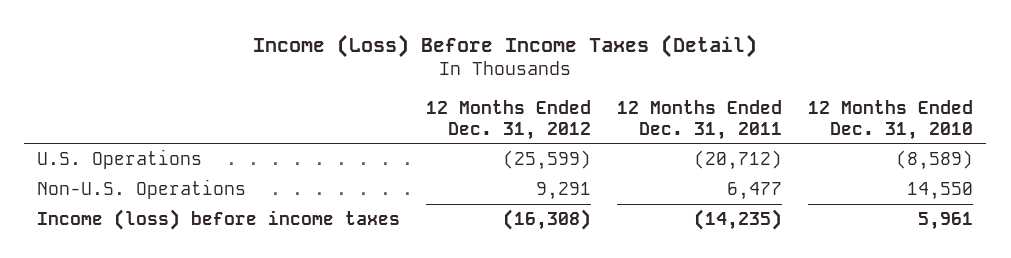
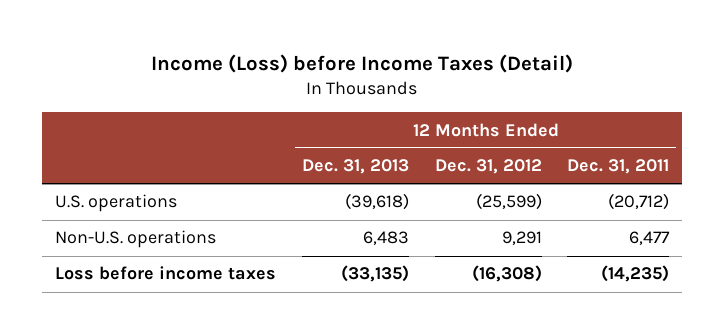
[253,33,758,58] Income (Loss) Before Income Taxes (Detail) -> [151,54,574,74] Income (Loss) before Income Taxes (Detail)
[808,99,974,140] 12 Months Ended Dec. 31, 2010 -> none
none -> [301,159,409,175] Dec. 31, 2013
[37,149,203,170] U.S. Operations -> [55,194,178,213] U.S. operations
[37,179,247,200] Non-U.S. Operations -> [55,230,217,249] Non-U.S. operations
[37,209,401,231] Income (loss) before income taxes -> [55,266,277,281] Loss before income taxes

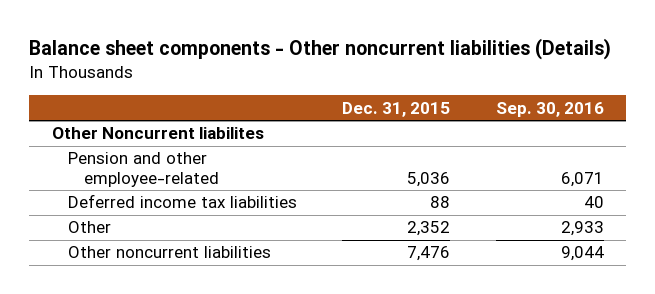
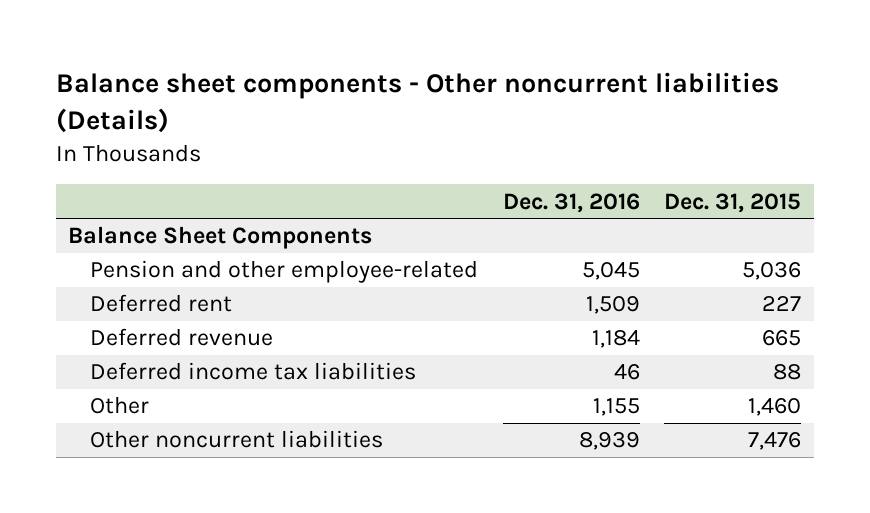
[495,101,604,117] Sep. 30, 2016 -> none
none -> [502,192,640,213] Dec. 31, 2016
[51,127,264,140] Other Noncurrent liabilites -> none
none -> [68,226,373,250] Balance Sheet Components
none -> [90,294,233,313] Deferred rent
none -> [90,328,274,347] Deferred revenue
[407,221,451,237] 2,352 -> [748,398,802,417] 1,460

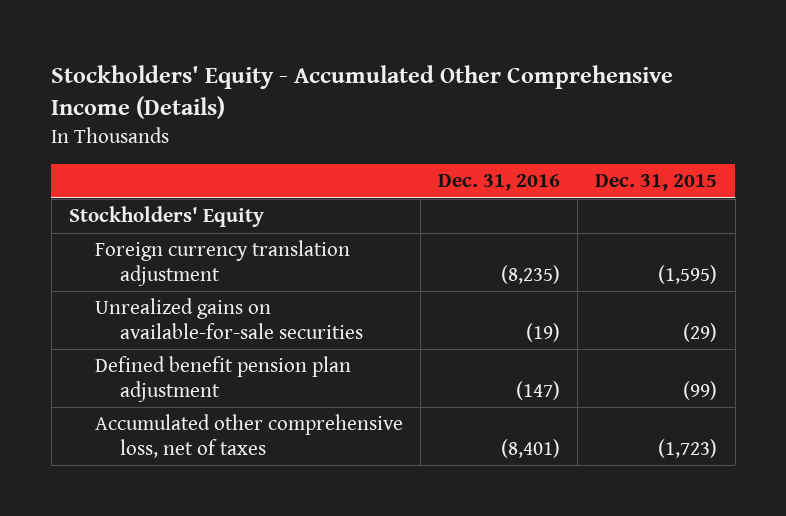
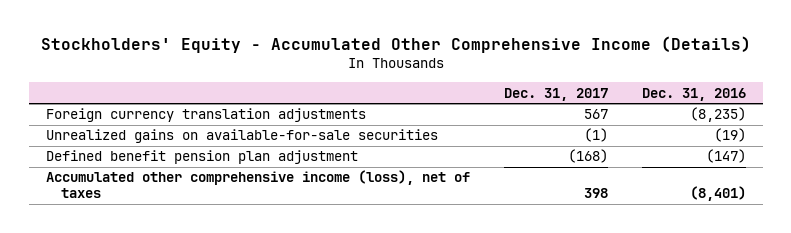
[595,174,718,192] Dec. 31, 2015 -> none
none -> [503,87,608,101] Dec. 31, 2017
[68,206,264,228] Stockholders' Equity -> none
[94,240,350,286] Foreign currency translation adjustment -> [45,108,366,123] Foreign currency translation adjustments
[94,414,403,458] Accumulated other comprehensive loss, net of taxes -> [45,170,470,199] Accumulated other comprehensive income (loss), net of taxes

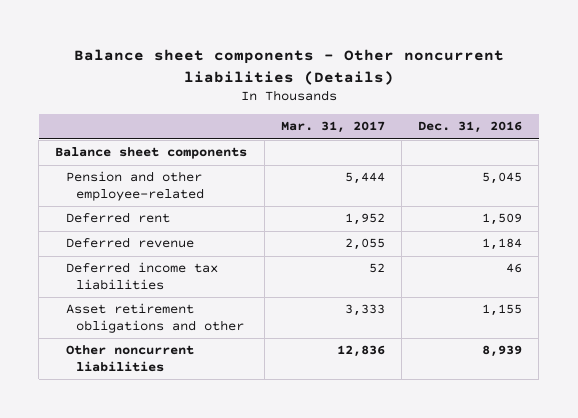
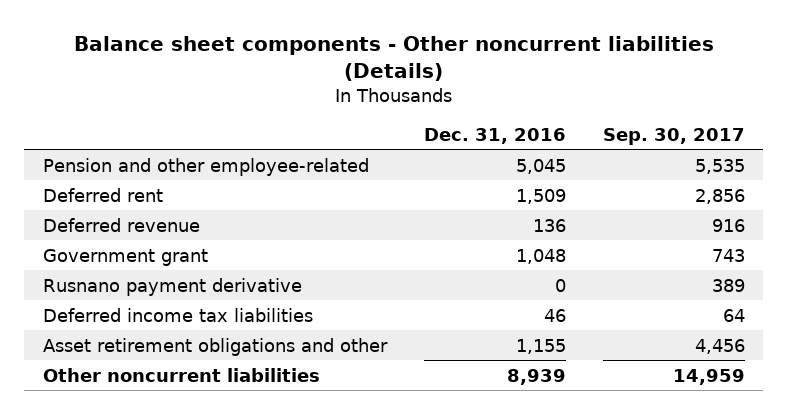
[280,121,385,134] Mar. 31, 2017 -> none
none -> [602,127,745,145] Sep. 30, 2017
[55,147,248,160] Balance sheet components -> none
[482,238,523,251] 1,184 -> [532,218,566,232] 136
none -> [42,248,208,266] Government grant
none -> [42,277,302,296] Rusnano payment derivative

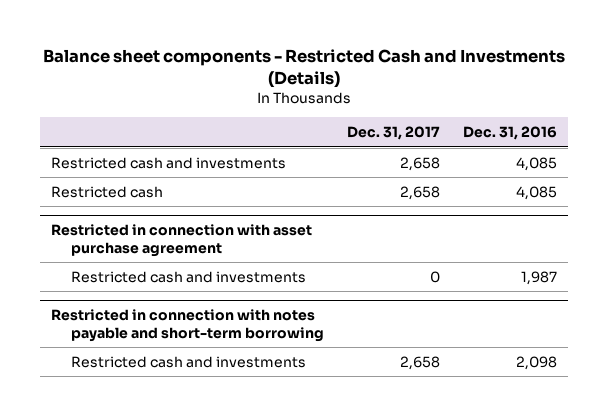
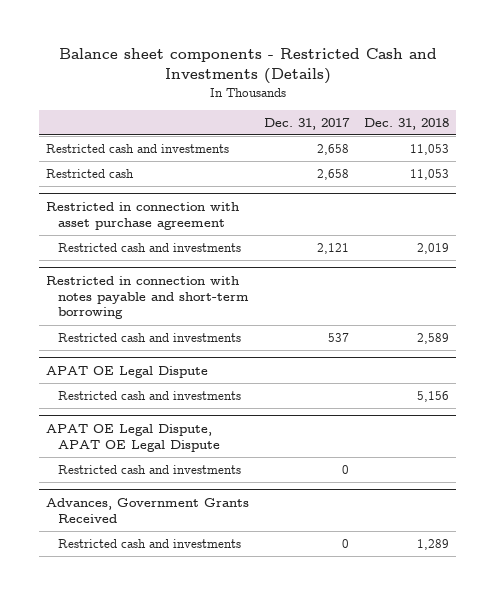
[462,126,557,141] Dec. 31, 2016 -> none
none -> [363,117,449,130] Dec. 31, 2018
[429,270,440,283] 0 -> [317,243,350,255] 2,121
[399,355,440,370] 2,658 -> [328,333,350,343] 537
none -> [46,366,209,379] APAT OE Legal Dispute
none -> [58,391,242,401] Restricted cash and investments
none -> [46,424,221,452] APAT OE Legal Dispute, APAT OE Legal Dispute
none -> [58,465,242,475] Restricted cash and investments
none -> [46,498,250,523] Advances, Government Grants Received
none -> [58,539,242,549] Restricted cash and investments

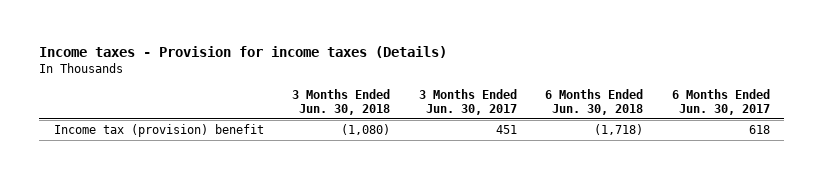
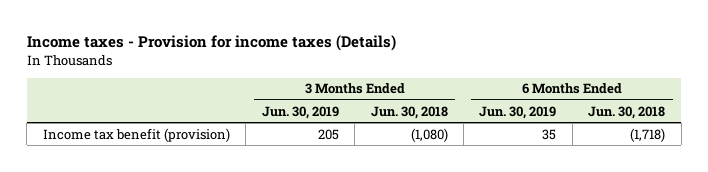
[418,88,517,115] 3 Months Ended Jun. 30, 2017 -> none
[671,88,770,115] 6 Months Ended Jun. 30, 2017 -> none
none -> [261,105,339,119] Jun. 30, 2019
none -> [479,105,557,119] Jun. 30, 2019
[53,124,264,138] Income tax (provision) benefit -> [42,127,230,142] Income tax benefit (provision)

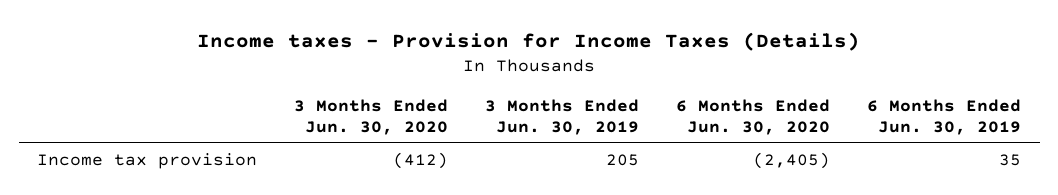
[26,35,396,52] Income taxes - Provision for income taxes (Details) -> [197,31,861,51] Income taxes - Provision for Income Taxes (Details)
[370,105,448,119] Jun. 30, 2018 -> none
[588,105,666,119] Jun. 30, 2018 -> none
none -> [294,98,449,136] 3 Months Ended Jun. 30, 2020
none -> [676,98,831,136] 6 Months Ended Jun. 30, 2020
[42,127,230,142] Income tax benefit (provision) -> [37,153,258,170] Income tax provision

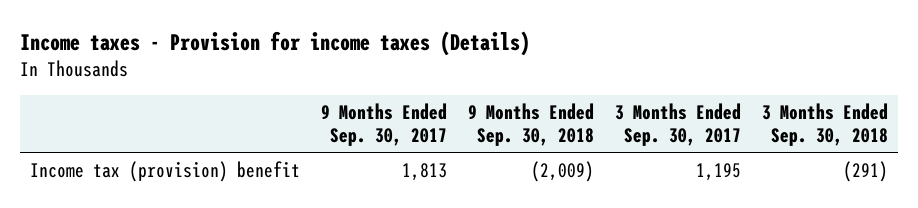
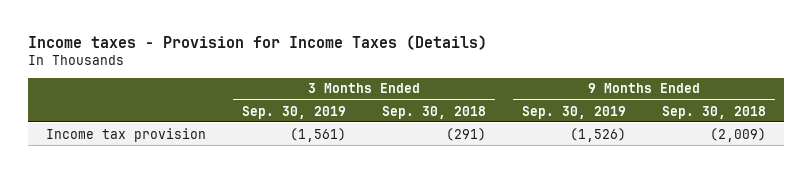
[19,30,530,56] Income taxes - Provision for income taxes (Details) -> [27,34,487,50] Income taxes - Provision for Income Taxes (Details)
[321,103,448,146] 9 Months Ended Sep. 30, 2017 -> none
[614,103,741,146] 3 Months Ended Sep. 30, 2017 -> none
none -> [241,105,346,119] Sep. 30, 2019
none -> [522,105,627,119] Sep. 30, 2019
[30,161,301,183] Income tax (provision) benefit -> [45,127,206,142] Income tax provision

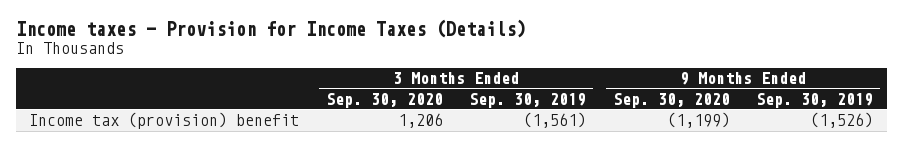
[382,105,487,119] Sep. 30, 2018 -> none
[662,105,767,119] Sep. 30, 2018 -> none
none -> [325,92,443,108] Sep. 30, 2020
none -> [612,92,730,108] Sep. 30, 2020
[45,127,206,142] Income tax provision -> [28,112,299,130] Income tax (provision) benefit

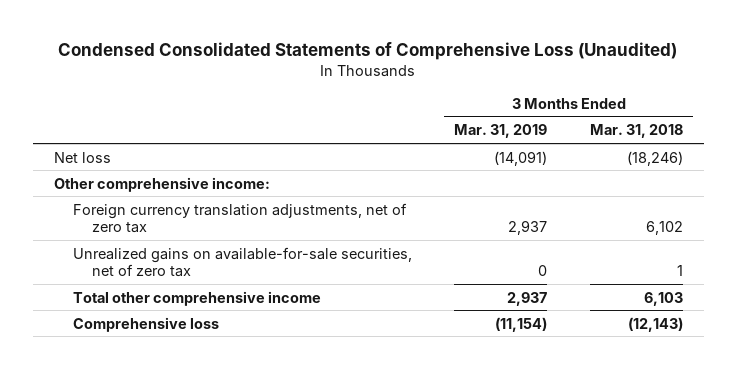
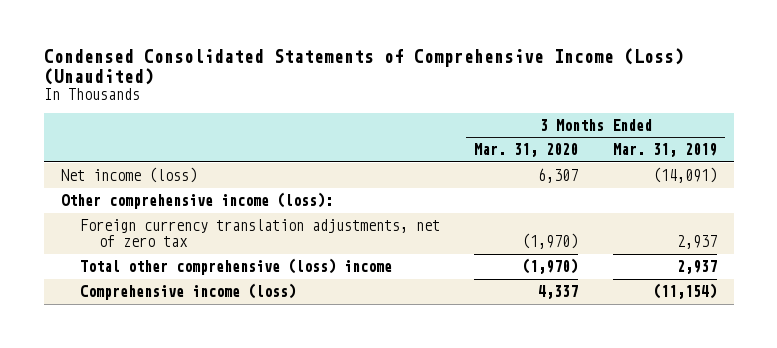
[58,41,678,60] Condensed Consolidated Statements of Comprehensive Loss (Unaudited) -> [43,48,684,85] Condensed Consolidated Statements of Comprehensive Income (Loss) (Unaudited)
[589,124,683,139] Mar. 31, 2018 -> none
none -> [474,143,579,158] Mar. 31, 2020
[54,151,112,163] Net loss -> [60,167,197,184] Net income (loss)
[54,176,271,192] Other comprehensive income: -> [60,192,333,210] Other comprehensive income (loss):
[72,246,412,277] Unrealized gains on available-for-sale securities, net of zero tax -> none
[72,290,321,306] Total other comprehensive income -> [80,258,393,276] Total other comprehensive (loss) income
[72,316,219,332] Comprehensive loss -> [80,283,297,301] Comprehensive income (loss)

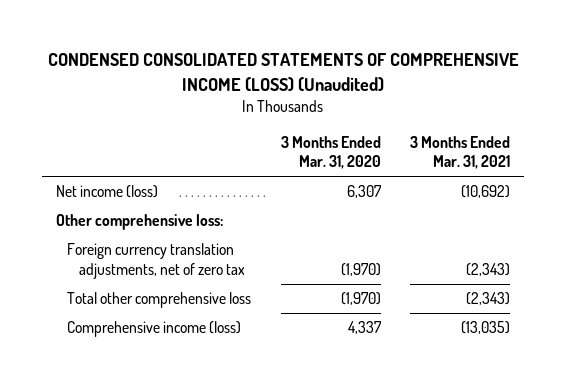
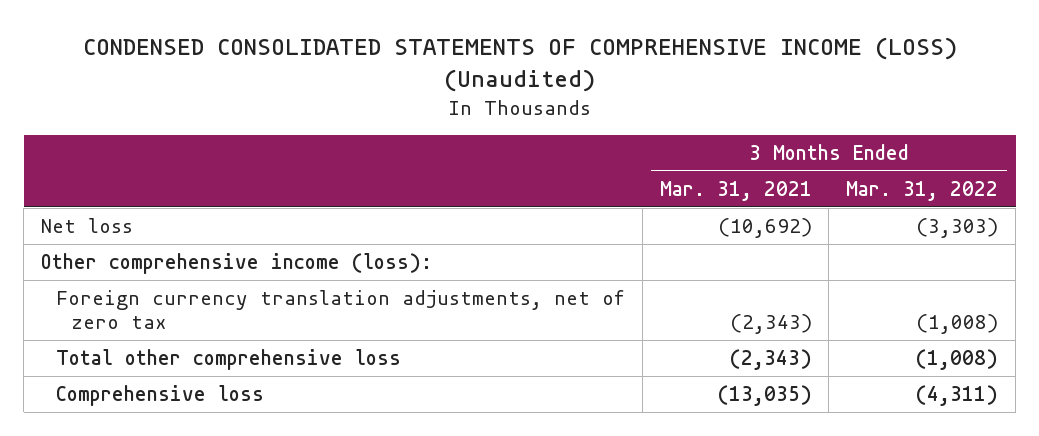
[280,135,381,170] 3 Months Ended Mar. 31, 2020 -> none
none -> [846,181,999,202] Mar. 31, 2022
[56,185,159,199] Net income (loss) -> [40,218,133,234] Net loss
[56,214,224,231] Other comprehensive loss: -> [40,253,432,275] Other comprehensive income (loss):
[67,321,242,338] Comprehensive income (loss) -> [56,385,265,407] Comprehensive loss

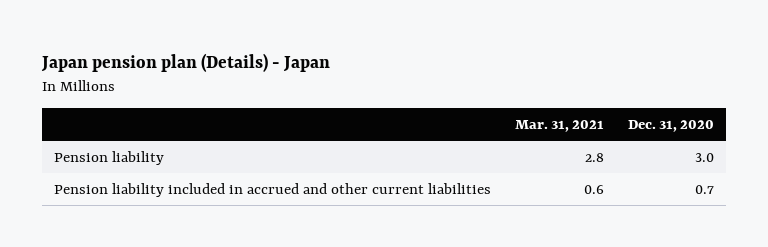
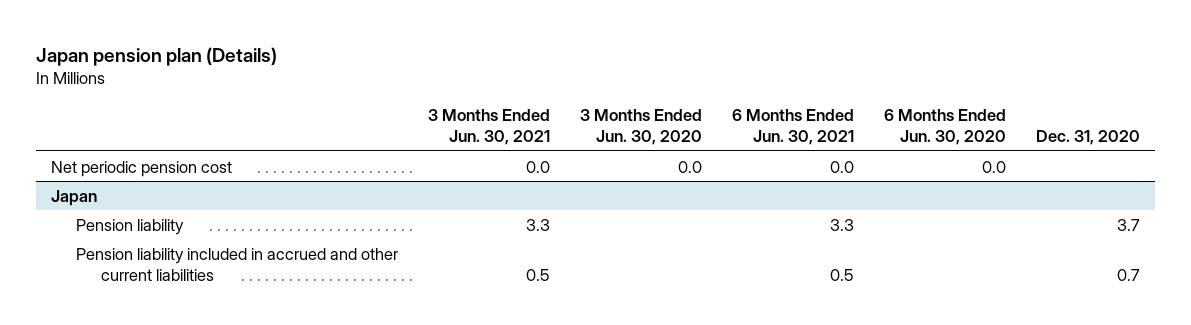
[41,53,331,73] Japan pension plan (Details) - Japan -> [36,46,278,66] Japan pension plan (Details)
[515,120,605,133] Mar. 31, 2021 -> none
none -> [428,109,551,146] 3 Months Ended Jun. 30, 2021
none -> [580,109,703,146] 3 Months Ended Jun. 30, 2020
none -> [732,109,855,146] 6 Months Ended Jun. 30, 2021
none -> [883,109,1006,146] 6 Months Ended Jun. 30, 2020
none -> [51,160,233,177] Net periodic pension cost
none -> [51,189,98,206] Japan
[695,153,715,163] 3.0 -> [1116,218,1140,231] 3.7

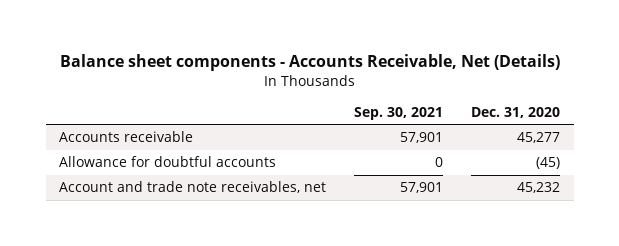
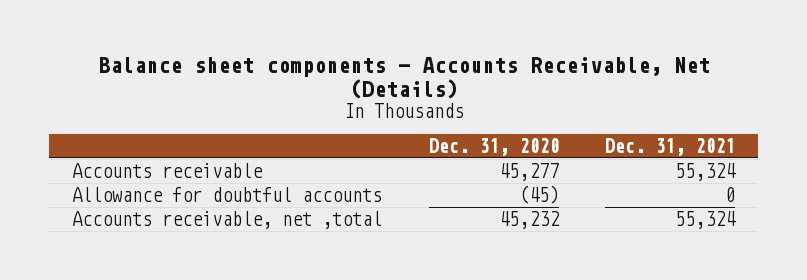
[354,106,444,120] Sep. 30, 2021 -> none
none -> [605,138,736,157] Dec. 31, 2021
[59,181,327,194] Account and trade note receivables, net -> [71,211,382,230] Accounts receivable, net ,total

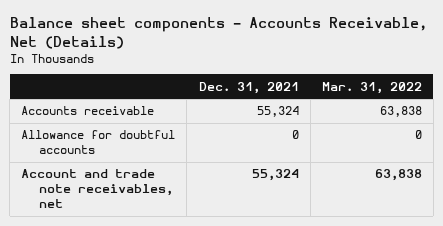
[428,138,559,157] Dec. 31, 2020 -> none
none -> [321,81,422,94] Mar. 31, 2022
[71,211,382,230] Accounts receivable, net ,total -> [21,169,173,209] Account and trade note receivables, net

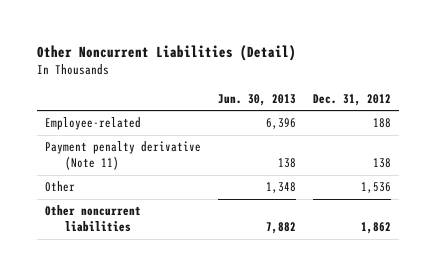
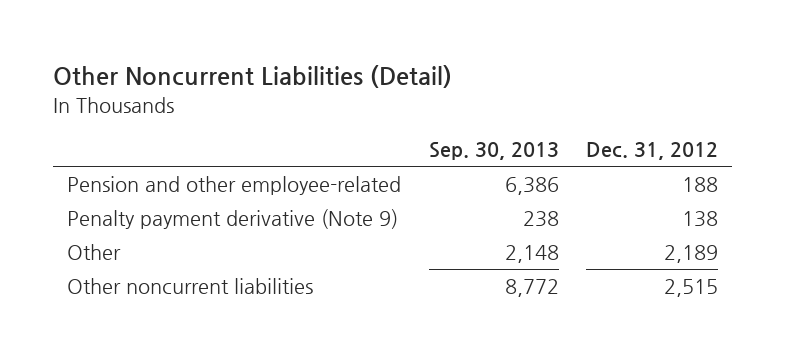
[217,93,296,106] Jun. 30, 2013 -> none
none -> [428,142,559,161] Sep. 30, 2013
[45,117,142,131] Employee-related -> [66,176,401,196] Pension and other employee-related
[45,141,202,171] Payment penalty derivative (Note 11) -> [66,209,398,230] Penalty payment derivative (Note 9)
[360,182,391,194] 1,536 -> [664,245,719,264] 2,189
[360,222,391,235] 1,862 -> [664,279,719,298] 2,515

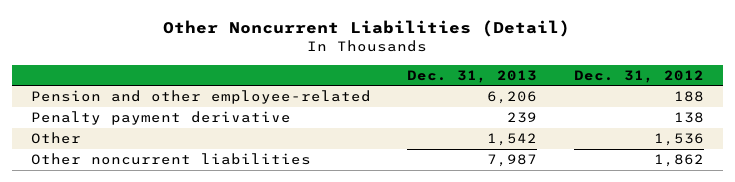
[428,142,559,161] Sep. 30, 2013 -> none
none -> [407,69,538,83] Dec. 31, 2013
[66,209,398,230] Penalty payment derivative (Note 9) -> [30,111,291,126] Penalty payment derivative
[664,245,719,264] 2,189 -> [654,133,705,147] 1,536
[664,279,719,298] 2,515 -> [654,154,705,168] 1,862

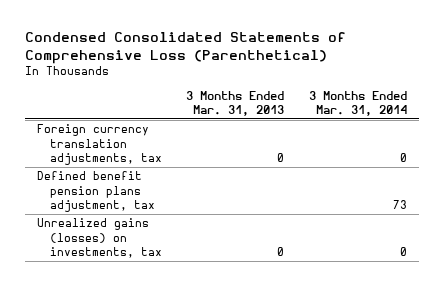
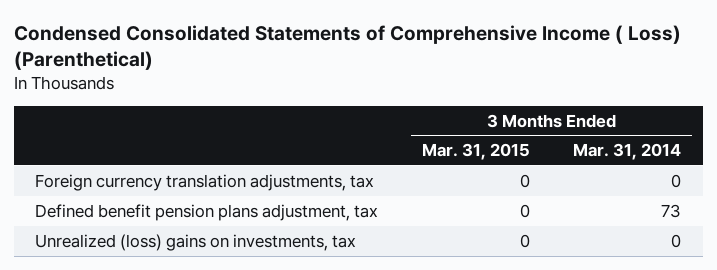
[25,32,347,64] Condensed Consolidated Statements of Comprehensive Loss (Parenthetical) -> [13,24,681,71] Condensed Consolidated Statements of Comprehensive Income ( Loss) (Parenthetical)
[186,90,285,117] 3 Months Ended Mar. 31, 2013 -> none
none -> [421,143,530,161] Mar. 31, 2015
[37,218,162,259] Unrealized gains (losses) on investments, tax -> [35,233,357,251] Unrealized (loss) gains on investments, tax

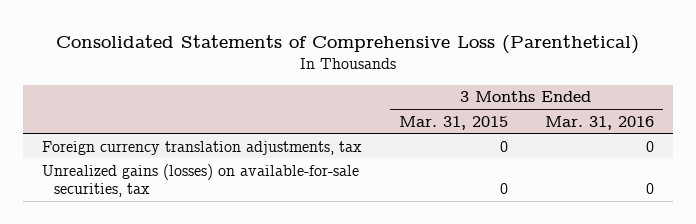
[13,24,681,71] Condensed Consolidated Statements of Comprehensive Income ( Loss) (Parenthetical) -> [55,34,639,54] Consolidated Statements of Comprehensive Loss (Parenthetical)
[573,143,682,161] Mar. 31, 2014 -> none
none -> [544,115,654,130] Mar. 31, 2016
[35,203,379,221] Defined benefit pension plans adjustment, tax -> none
[35,233,357,251] Unrealized (loss) gains on investments, tax -> [41,163,359,198] Unrealized gains (losses) on available-for-sale securities, tax

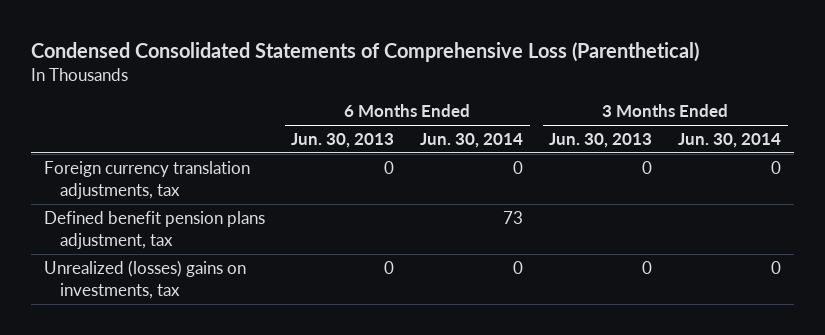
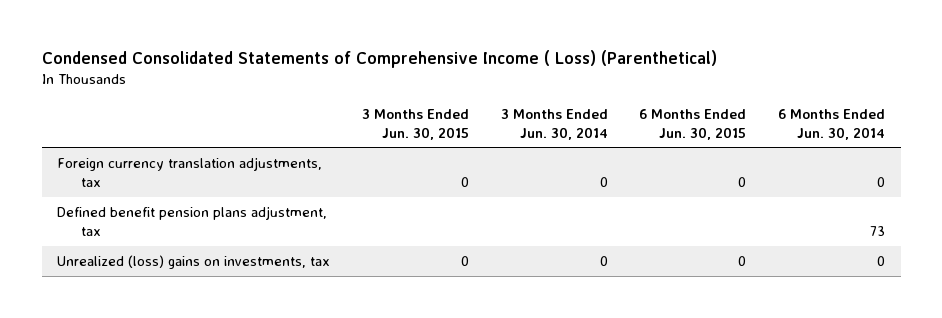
[31,41,700,62] Condensed Consolidated Statements of Comprehensive Loss (Parenthetical) -> [41,50,717,69] Condensed Consolidated Statements of Comprehensive Income ( Loss) (Parenthetical)
[291,133,395,149] Jun. 30, 2013 -> none
[549,133,653,149] Jun. 30, 2013 -> none
none -> [362,108,470,140] 3 Months Ended Jun. 30, 2015
none -> [639,108,747,140] 6 Months Ended Jun. 30, 2015
[44,259,247,299] Unrealized (losses) gains on investments, tax -> [57,254,331,269] Unrealized (loss) gains on investments, tax

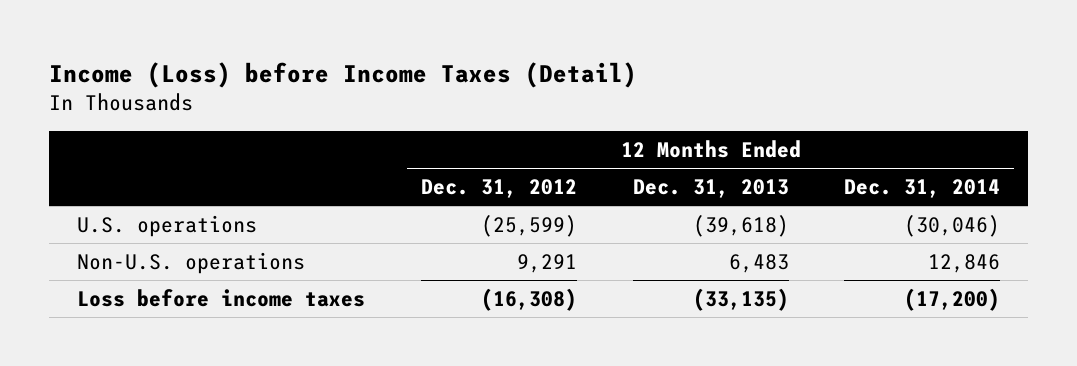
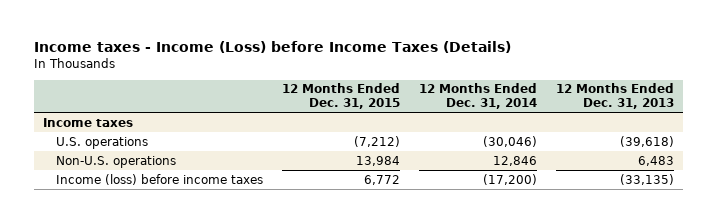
[49,61,638,88] Income (Loss) before Income Taxes (Detail) -> [33,40,511,53] Income taxes - Income (Loss) before Income Taxes (Details)
[420,178,577,198] Dec. 31, 2012 -> none
none -> [281,83,400,110] 12 Months Ended Dec. 31, 2015
none -> [43,117,134,127] Income taxes
[77,288,366,307] Loss before income taxes -> [56,173,264,185] Income (loss) before income taxes

